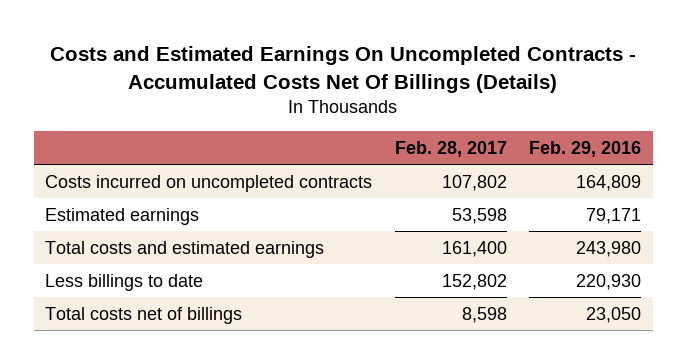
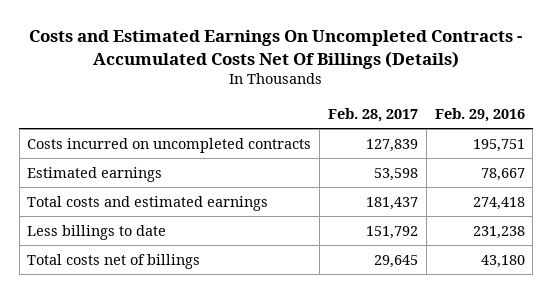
[441,174,507,191] 107,802 -> [365,138,418,152] 127,839
[576,174,642,191] 164,809 -> [472,138,525,152] 195,751
[586,207,642,224] 79,171 -> [480,167,525,181] 78,667
[441,240,507,257] 161,400 -> [365,196,418,210] 181,437
[576,240,642,257] 243,980 -> [472,196,525,210] 274,418
[441,273,507,290] 152,802 -> [365,225,418,239] 151,792
[576,273,642,290] 220,930 -> [472,225,525,239] 231,238
[461,306,507,323] 8,598 -> [373,254,418,268] 29,645
[586,306,642,323] 23,050 -> [480,254,525,268] 43,180

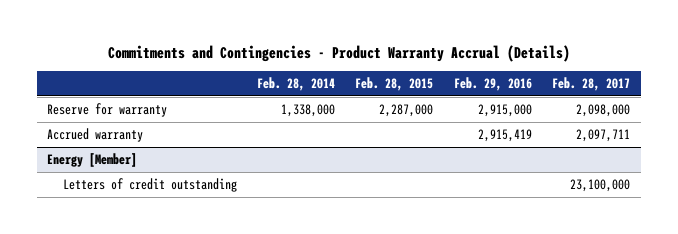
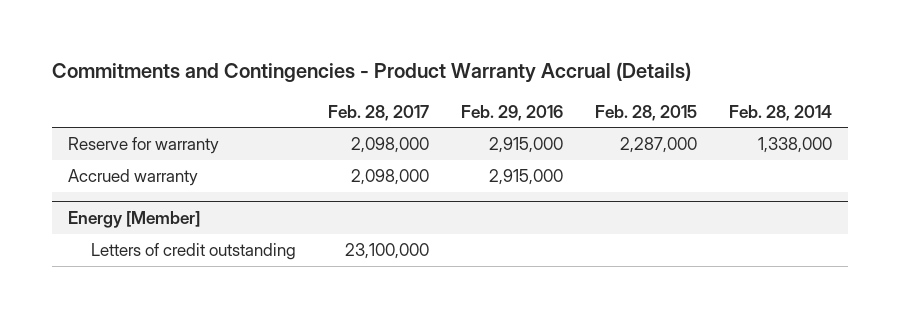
[477,129,532,143] 2,915,419 -> [489,169,564,186] 2,915,000
[576,129,631,143] 2,097,711 -> [351,169,430,186] 2,098,000

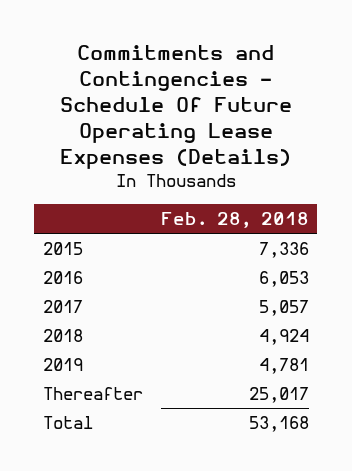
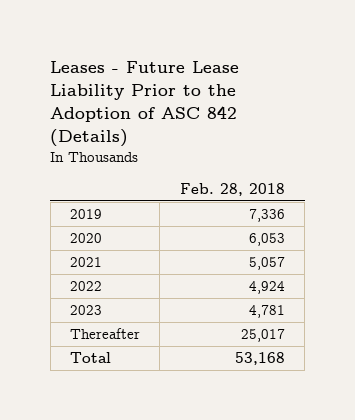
[59,45,292,170] Commitments and Contingencies - Schedule Of Future Operating Lease Expenses (Details) -> [50,61,240,148] Leases - Future Lease Liability Prior to the Adoption of ASC 842 (Details)
[43,242,84,256] 2015 -> [70,208,103,219] 2019
[43,271,84,285] 2016 -> [70,232,103,243] 2020
[43,300,84,314] 2017 -> [70,256,103,267] 2021
[43,329,84,343] 2018 -> [70,280,103,291] 2022
[43,358,84,372] 2019 -> [70,304,103,315] 2023

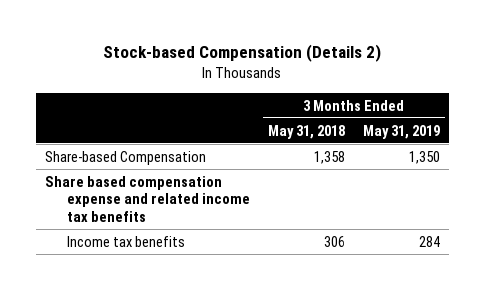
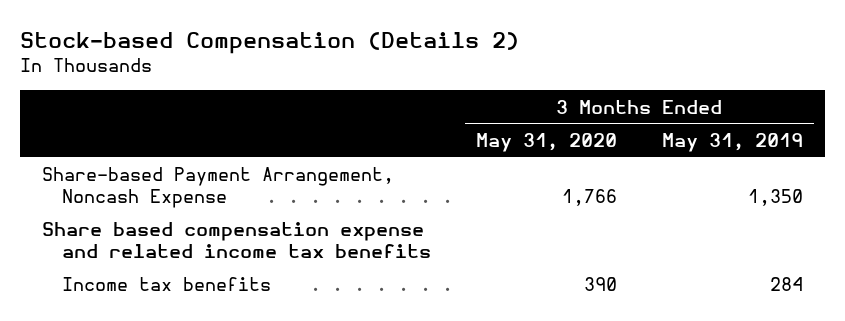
[267,124,345,139] May 31, 2018 -> none
none -> [475,133,617,153] May 31, 2020
[44,150,206,165] Share-based Compensation -> [42,167,395,209] Share-based Payment Arrangement, Noncash Expense

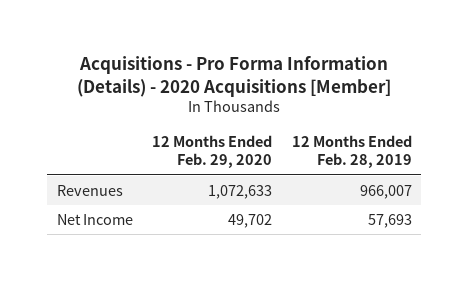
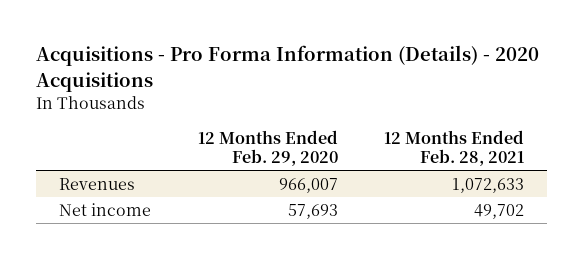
[77,55,392,97] Acquisitions - Pro Forma Information (Details) - 2020 Acquisitions [Member] -> [36,45,540,92] Acquisitions - Pro Forma Information (Details) - 2020 Acquisitions
[291,134,412,169] 12 Months Ended Feb. 28, 2019 -> none
none -> [384,129,525,167] 12 Months Ended Feb. 28, 2021
[208,185,273,200] 1,072,633 -> [278,177,338,193] 966,007
[56,214,133,226] Net Income -> [59,202,152,216] Net income
[228,214,273,229] 49,702 -> [287,203,338,219] 57,693

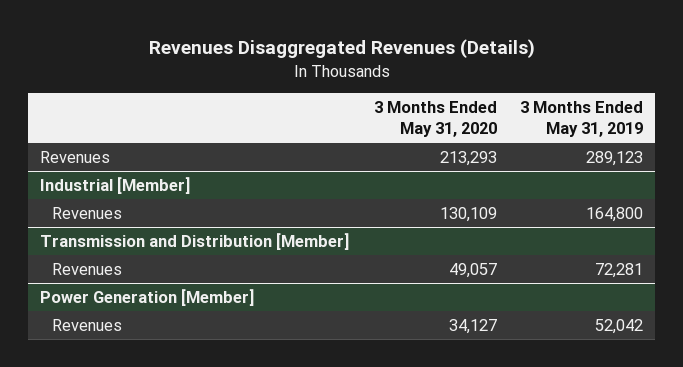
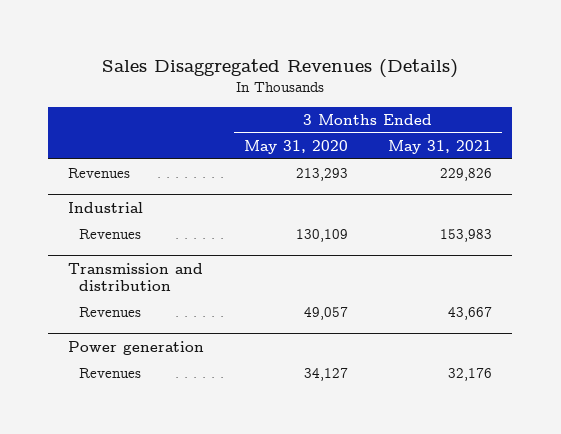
[148,39,535,59] Revenues Disaggregated Revenues (Details) -> [102,58,459,78] Sales Disaggregated Revenues (Details)
[519,101,643,137] 3 Months Ended May 31, 2019 -> none
none -> [388,140,493,155] May 31, 2021
[40,176,192,194] Industrial [Member] -> [68,201,144,213] Industrial
[40,232,351,250] Transmission and Distribution [Member] -> [68,262,204,292] Transmission and distribution
[40,288,256,306] Power Generation [Member] -> [68,340,205,355] Power generation

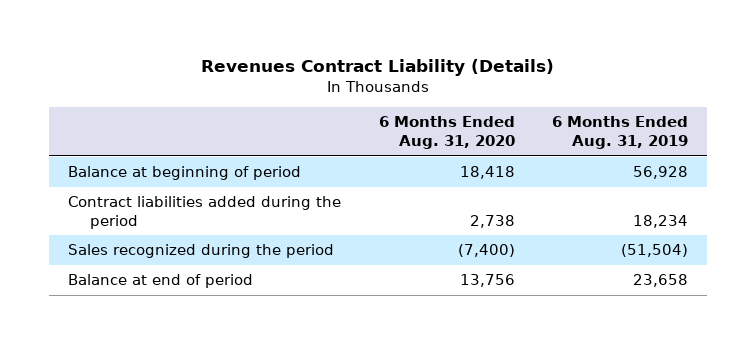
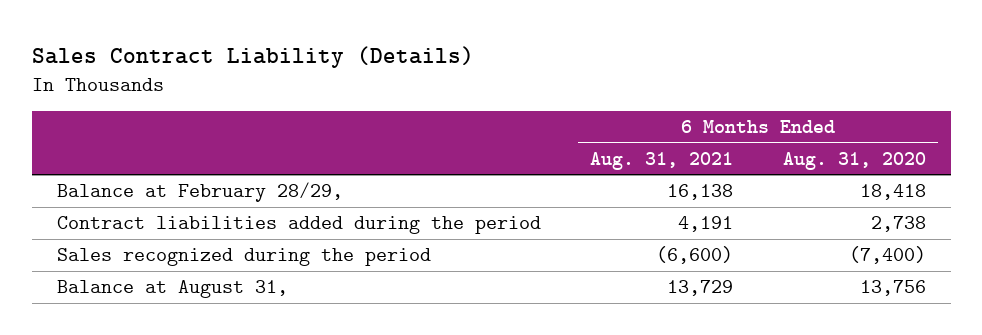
[201,59,555,77] Revenues Contract Liability (Details) -> [31,46,474,69] Sales Contract Liability (Details)
[552,116,689,150] 6 Months Ended Aug. 31, 2019 -> none
none -> [590,151,734,170] Aug. 31, 2021
[68,166,302,181] Balance at beginning of period -> [56,182,343,203] Balance at February 28/29,
[68,274,254,289] Balance at end of period -> [56,280,288,299] Balance at August 31,

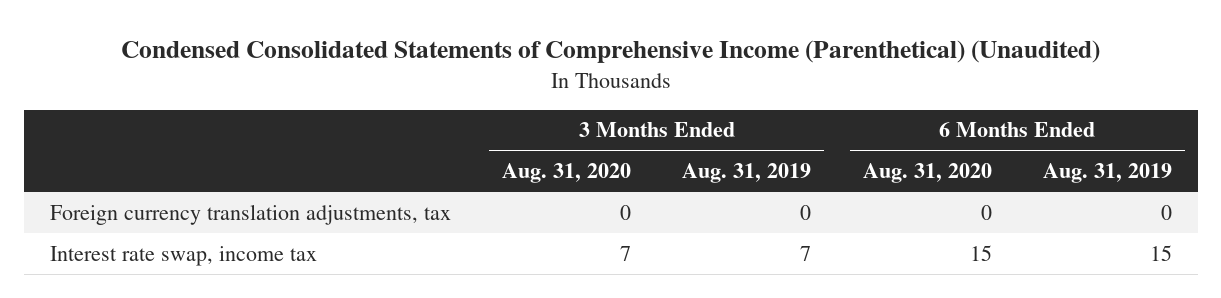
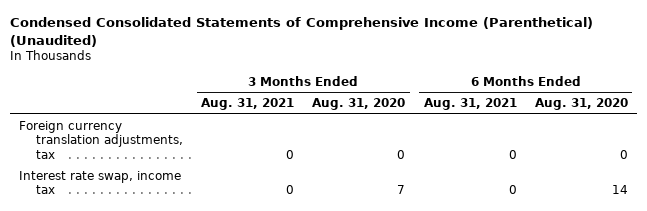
[682,163,812,184] Aug. 31, 2019 -> none
[1042,163,1172,184] Aug. 31, 2019 -> none
none -> [201,98,295,111] Aug. 31, 2021
none -> [423,98,517,111] Aug. 31, 2021
[969,244,992,261] 15 -> [611,185,628,195] 14

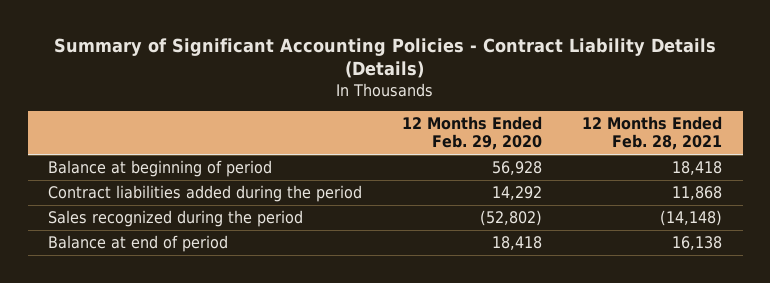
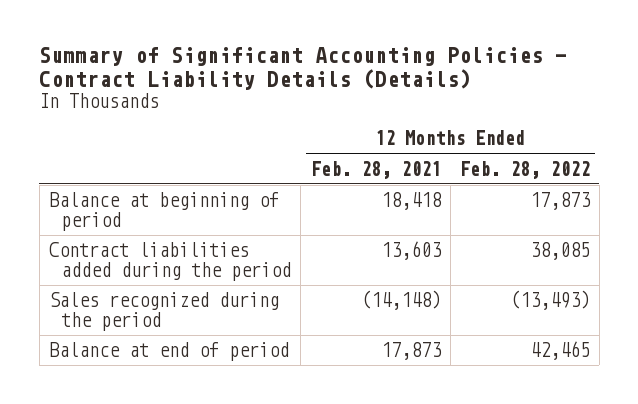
[402,116,543,151] 12 Months Ended Feb. 29, 2020 -> none
none -> [459,160,590,179] Feb. 28, 2022
[672,186,723,201] 11,868 -> [380,241,442,261] 13,603
[672,236,723,251] 16,138 -> [380,342,442,361] 17,873

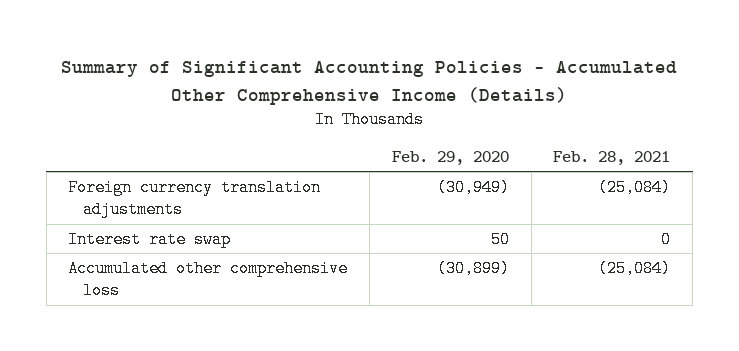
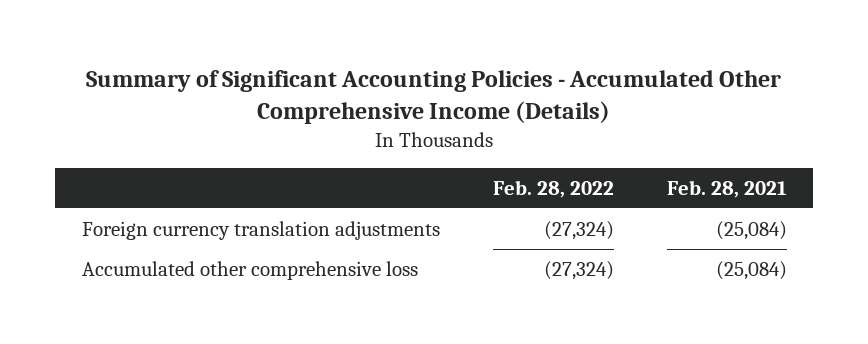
[391,150,509,165] Feb. 29, 2020 -> none
none -> [492,179,614,198] Feb. 28, 2022
[68,231,232,249] Interest rate swap -> none

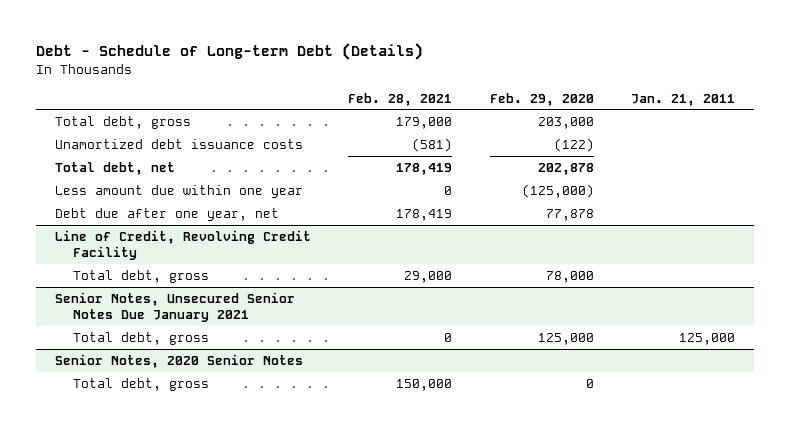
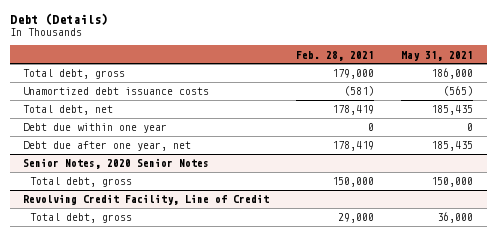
[35,43,423,61] Debt - Schedule of Long-term Debt (Details) -> [9,12,108,25] Debt (Details)
[489,92,594,106] Feb. 29, 2020 -> none
[631,93,736,106] Jan. 21, 2011 -> none
none -> [401,50,474,61] May 31, 2021
[54,184,303,198] Less amount due within one year -> [23,123,168,134] Debt due within one year
[54,229,311,261] Line of Credit, Revolving Credit Facility -> none
[73,269,210,283] Total debt, gross -> none
[54,291,295,323] Senior Notes, Unsecured Senior Notes Due January 2021 -> none
[73,331,210,345] Total debt, gross -> none
none -> [23,194,270,206] Revolving Credit Facility, Line of Credit
none -> [30,213,133,224] Total debt, gross

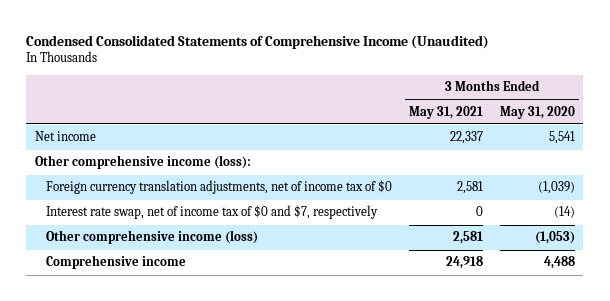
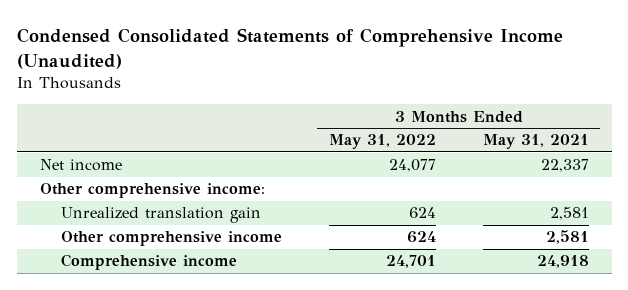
[499,105,575,119] May 31, 2020 -> none
none -> [328,134,436,150] May 31, 2022
[46,205,379,220] Interest rate swap, net of income tax of $0 and $7, respectively -> none
[34,155,251,170] Other comprehensive income (loss): -> [39,183,265,199] Other comprehensive income:
[46,180,393,195] Foreign currency translation adjustments, net of income tax of $0 -> [61,207,262,224] Unrealized translation gain
[46,230,259,245] Other comprehensive income (loss) -> [61,231,283,247] Other comprehensive income

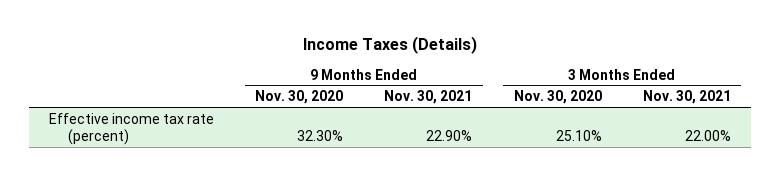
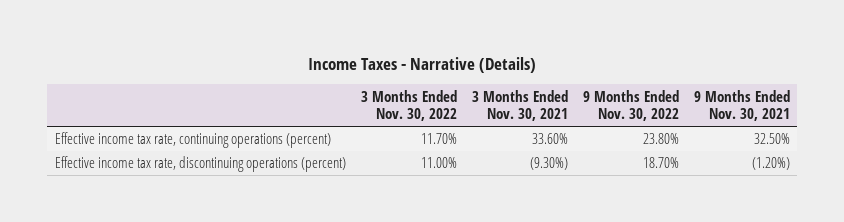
[302,36,477,55] Income Taxes (Details) -> [308,56,537,73] Income Taxes - Narrative (Details)
[255,90,344,105] Nov. 30, 2020 -> none
[513,90,602,105] Nov. 30, 2020 -> none
none -> [360,89,457,122] 3 Months Ended Nov. 30, 2022
none -> [582,89,679,122] 9 Months Ended Nov. 30, 2022
[49,112,215,146] Effective income tax rate (percent) -> [54,132,331,149] Effective income tax rate, continuing operations (percent)
[426,130,473,142] 22.90% -> [753,133,790,145] 32.50%
[684,130,731,142] 22.00% -> [531,133,568,145] 33.60%
none -> [54,156,346,173] Effective income tax rate, discontinuing operations (percent)

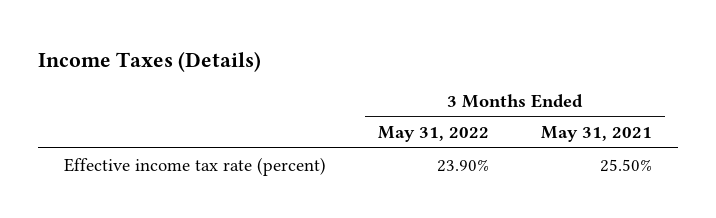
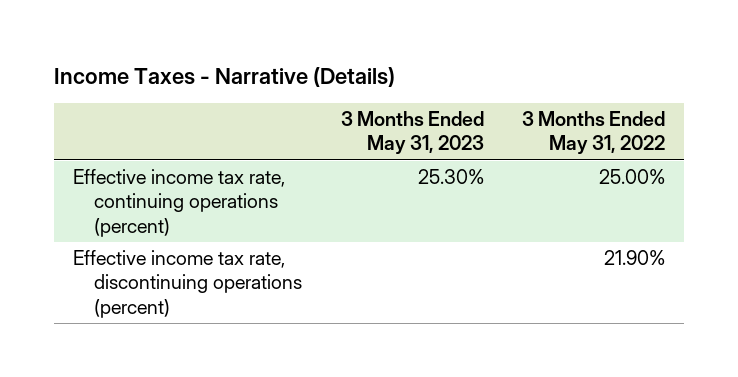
[37,50,261,72] Income Taxes (Details) -> [53,66,395,87] Income Taxes - Narrative (Details)
[541,126,653,143] May 31, 2021 -> none
none -> [340,111,484,155] 3 Months Ended May 31, 2023
[63,156,326,176] Effective income tax rate (percent) -> [72,169,285,237] Effective income tax rate, continuing operations (percent)
[437,158,490,172] 23.90% -> [599,169,666,185] 25.00%
none -> [72,250,303,318] Effective income tax rate, discontinuing operations (percent)

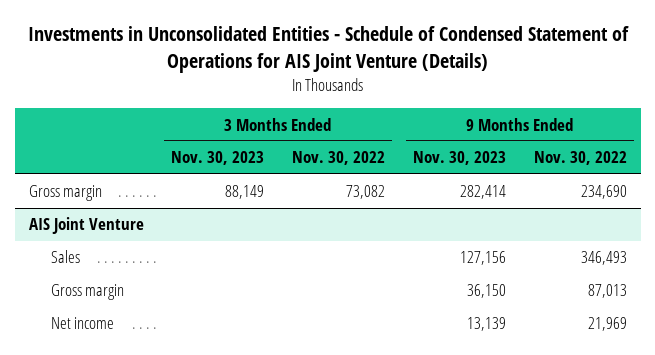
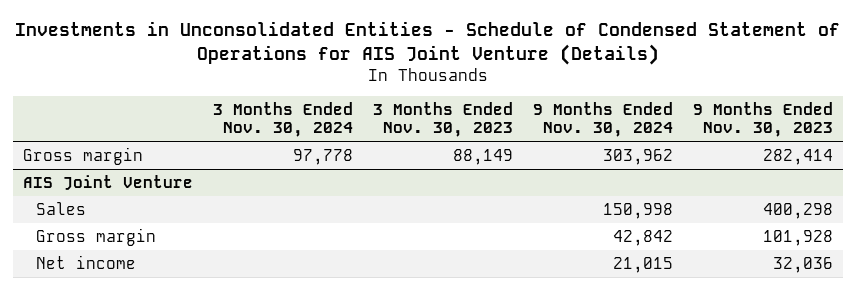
[292,151,386,166] Nov. 30, 2022 -> none
[533,151,627,166] Nov. 30, 2022 -> none
none -> [212,102,353,138] 3 Months Ended Nov. 30, 2024
none -> [532,102,673,138] 9 Months Ended Nov. 30, 2024
[459,251,506,266] 127,156 -> [762,202,833,219] 400,298
[466,284,506,299] 36,150 -> [762,229,833,246] 101,928
[466,317,506,332] 13,139 -> [772,256,833,273] 32,036

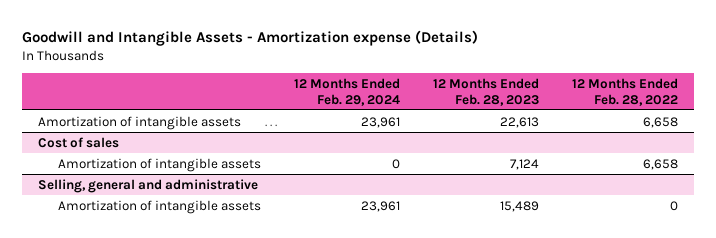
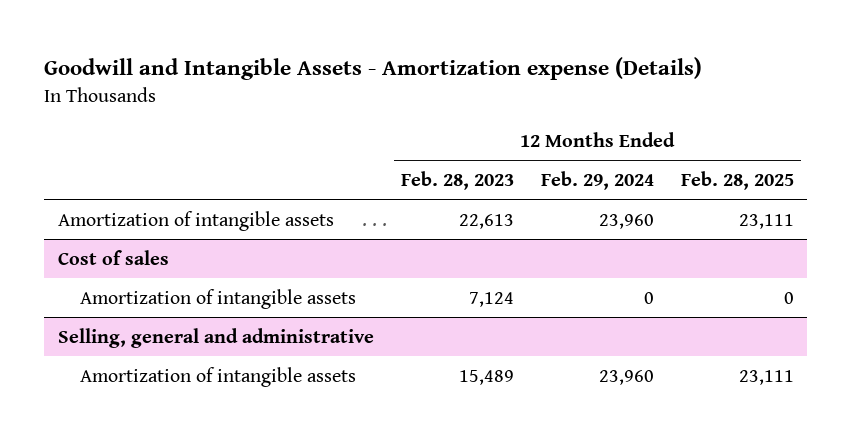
[571,77,678,106] 12 Months Ended Feb. 28, 2022 -> none
none -> [680,171,794,191] Feb. 28, 2025
[360,116,400,128] 23,961 -> [598,213,654,229] 23,960
[360,200,400,212] 23,961 -> [598,369,654,385] 23,960

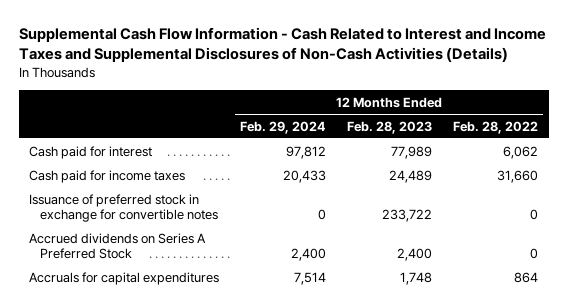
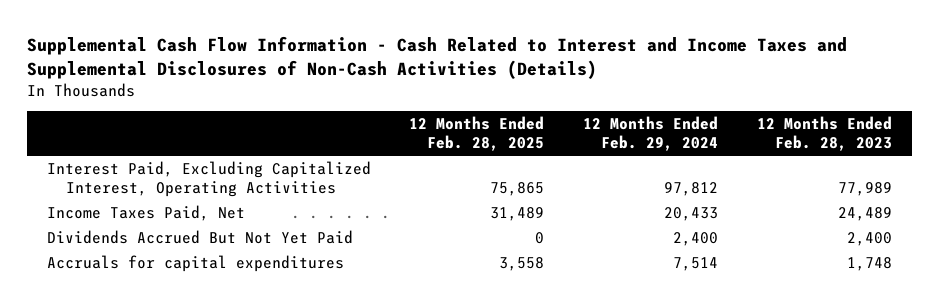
[453,120,539,134] Feb. 28, 2022 -> none
none -> [409,115,545,152] 12 Months Ended Feb. 28, 2025
[29,193,218,223] Issuance of preferred stock in exchange for convertible notes -> none
[29,145,153,159] Cash paid for interest -> [46,160,371,197] Interest Paid, Excluding Capitalized Interest, Operating Activities
[29,169,186,183] Cash paid for income taxes -> [46,204,245,221] Income Taxes Paid, Net
[29,232,207,260] Accrued dividends on Series A Preferred Stock -> [46,229,353,244] Dividends Accrued But Not Yet Paid

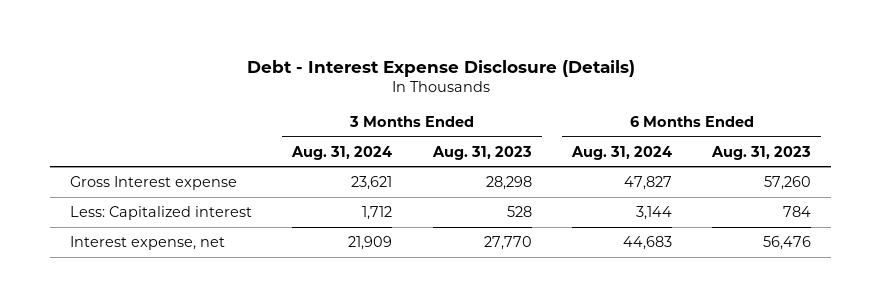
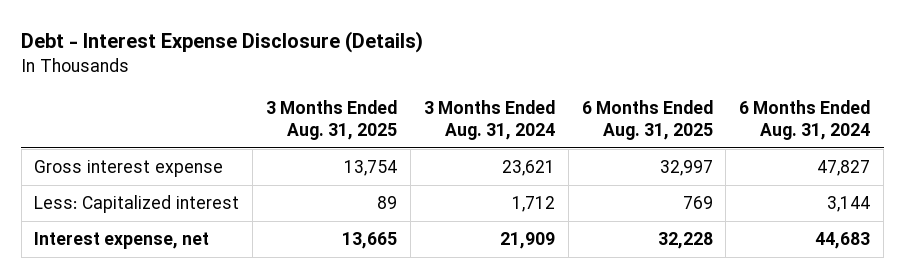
[431,145,532,160] Aug. 31, 2023 -> none
[711,145,812,160] Aug. 31, 2023 -> none
none -> [266,99,398,140] 3 Months Ended Aug. 31, 2025
none -> [581,99,713,140] 6 Months Ended Aug. 31, 2025
[69,175,237,190] Gross Interest expense -> [34,160,224,178] Gross interest expense

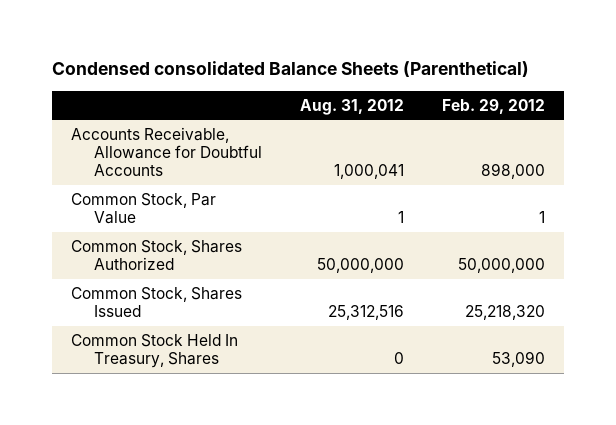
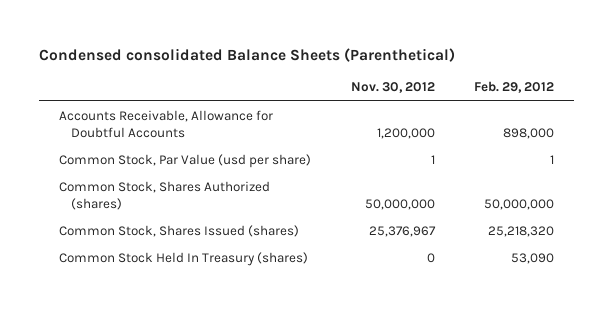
[299,98,404,115] Aug. 31, 2012 -> none
none -> [350,82,435,94] Nov. 30, 2012
[70,192,216,225] Common Stock, Par Value -> [58,153,311,168] Common Stock, Par Value (usd per share)
[70,239,242,271] Common Stock, Shares Authorized -> [58,180,270,210] Common Stock, Shares Authorized (shares)
[70,286,242,318] Common Stock, Shares Issued -> [58,224,299,237] Common Stock, Shares Issued (shares)
[70,333,238,369] Common Stock Held In Treasury, Shares -> [58,251,308,266] Common Stock Held In Treasury (shares)

